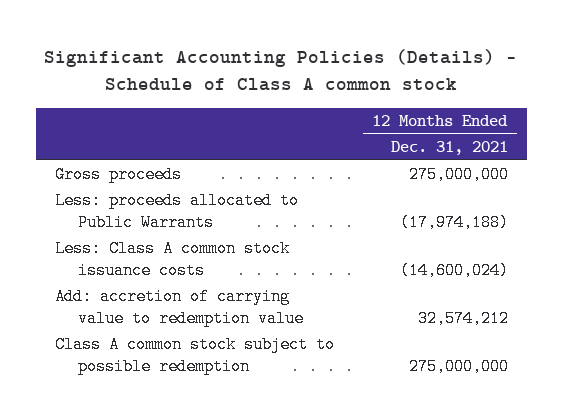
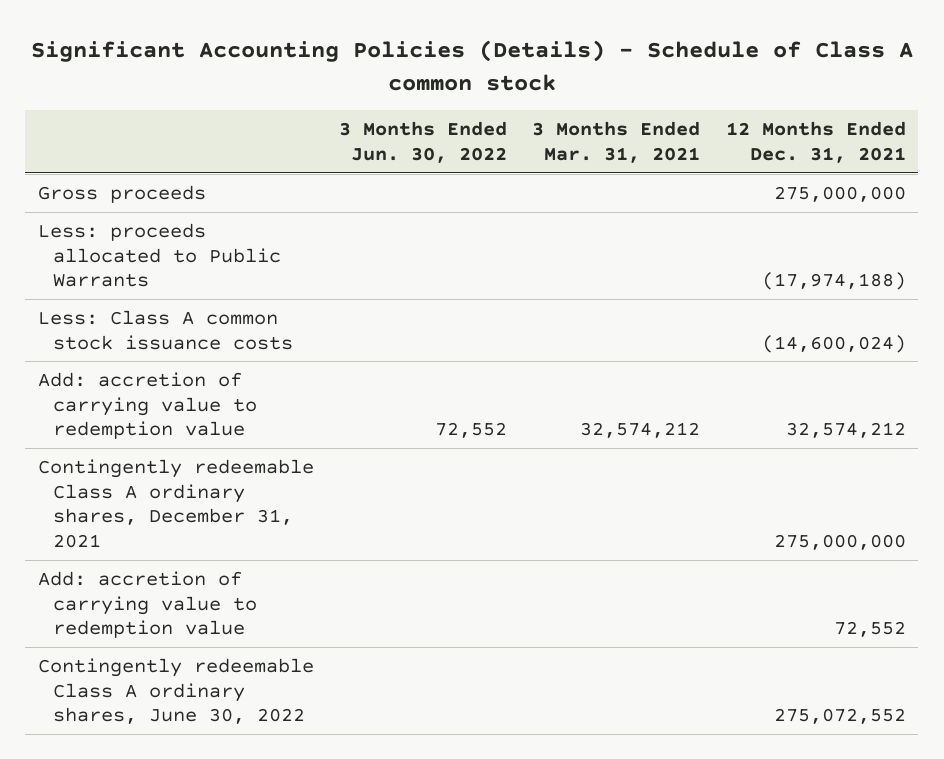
none -> [339,121,508,163] 3 Months Ended Jun. 30, 2022
none -> [532,121,701,163] 3 Months Ended Mar. 31, 2021
[55,336,336,376] Class A common stock subject to possible redemption -> [37,459,314,548] Contingently redeemable Class A ordinary shares, December 31, 2021
none -> [37,571,257,639] Add: accretion of carrying value to redemption value
none -> [37,658,314,725] Contingently redeemable Class A ordinary shares, June 30, 2022

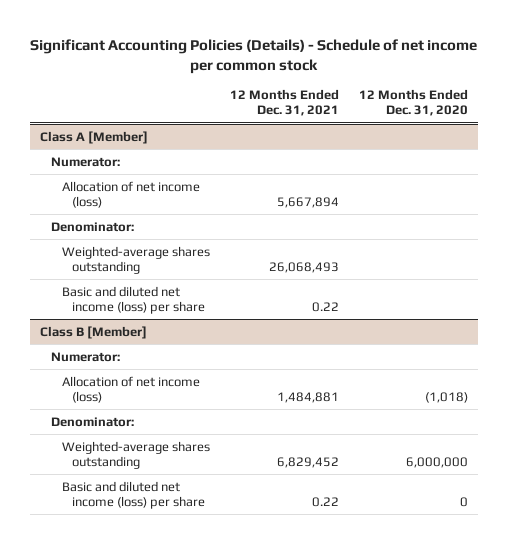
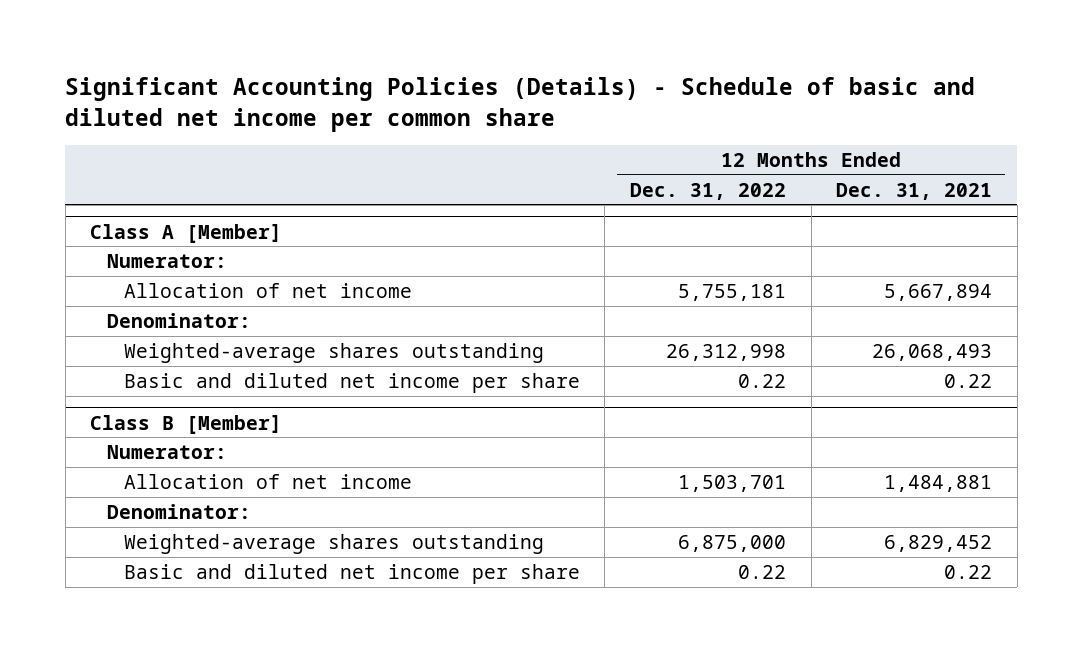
[29,38,477,74] Significant Accounting Policies (Details) - Schedule of net income per common stock -> [65,77,976,132] Significant Accounting Policies (Details) - Schedule of basic and diluted net income per common share
[358,89,468,117] 12 Months Ended Dec. 31, 2020 -> none
none -> [630,182,787,200] Dec. 31, 2022
[61,180,200,208] Allocation of net income (loss) -> [123,282,412,298] Allocation of net income
[61,285,206,314] Basic and diluted net income (loss) per share -> [123,372,580,393] Basic and diluted net income per share
[61,375,200,403] Allocation of net income (loss) -> [123,473,412,489] Allocation of net income
[61,480,206,509] Basic and diluted net income (loss) per share -> [123,563,580,584] Basic and diluted net income per share

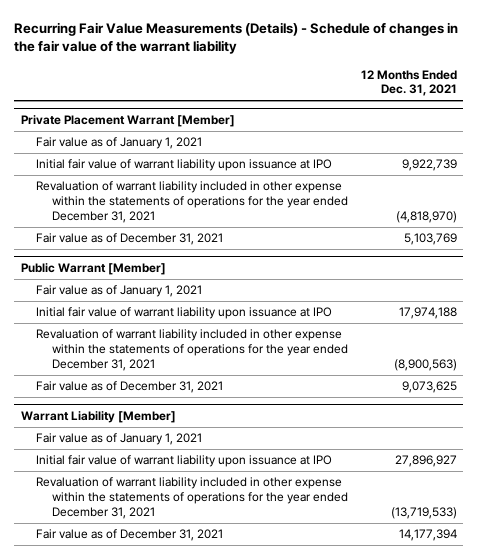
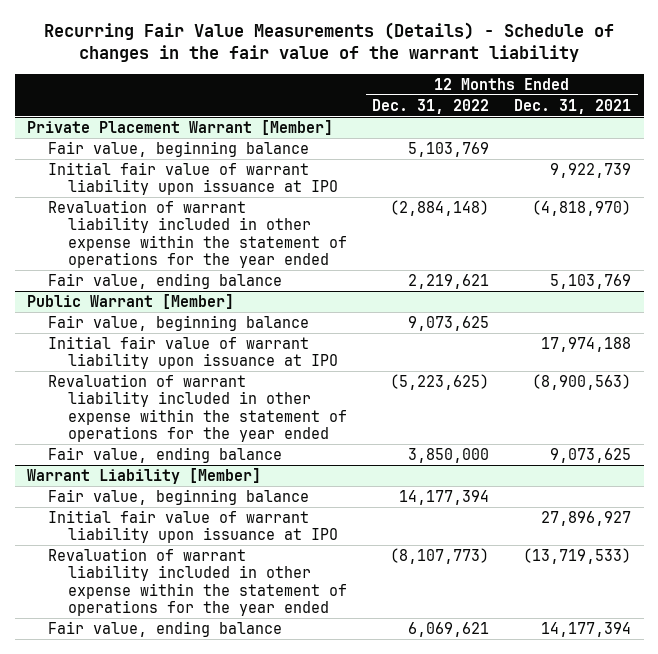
none -> [372,98,490,114] Dec. 31, 2022
[36,137,203,150] Fair value as of January 1, 2021 -> [47,140,309,157] Fair value, beginning balance
[36,181,349,224] Revaluation of warrant liability included in other expense within the statements of operations for the year ended December 31, 2021 -> [47,199,348,269] Revaluation of warrant liability included in other expense within the statement of operations for the year ended
[36,233,224,246] Fair value as of December 31, 2021 -> [47,272,282,289] Fair value, ending balance
[36,285,203,298] Fair value as of January 1, 2021 -> [47,314,309,331] Fair value, beginning balance
[36,329,349,372] Revaluation of warrant liability included in other expense within the statements of operations for the year ended December 31, 2021 -> [47,373,348,443] Revaluation of warrant liability included in other expense within the statement of operations for the year ended
[36,381,224,394] Fair value as of December 31, 2021 -> [47,446,282,463] Fair value, ending balance
[36,433,203,446] Fair value as of January 1, 2021 -> [47,488,309,505] Fair value, beginning balance
[36,477,349,520] Revaluation of warrant liability included in other expense within the statements of operations for the year ended December 31, 2021 -> [47,547,348,617] Revaluation of warrant liability included in other expense within the statement of operations for the year ended
[36,529,224,542] Fair value as of December 31, 2021 -> [47,620,282,637] Fair value, ending balance

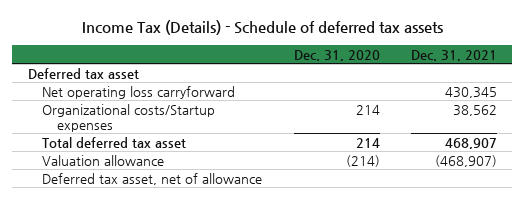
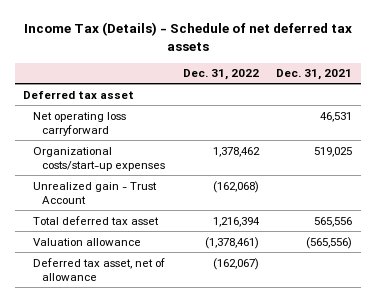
[82,20,444,36] Income Tax (Details) - Schedule of deferred tax assets -> [23,21,352,52] Income Tax (Details) - Schedule of net deferred tax assets
[293,49,380,61] Dec. 31, 2020 -> none
none -> [182,69,259,81] Dec. 31, 2022
[444,86,497,98] 430,345 -> [320,111,353,122] 46,531
[42,103,216,132] Organizational costs/Startup expenses -> [32,146,166,171] Organizational costs/start-up expenses
[452,104,497,116] 38,562 -> [314,146,353,157] 519,025
none -> [32,181,157,204] Unrealized gain - Trust Account
[444,137,497,149] 468,907 -> [314,216,353,227] 565,556
[434,154,497,167] (468,907) -> [306,236,353,249] (565,556)

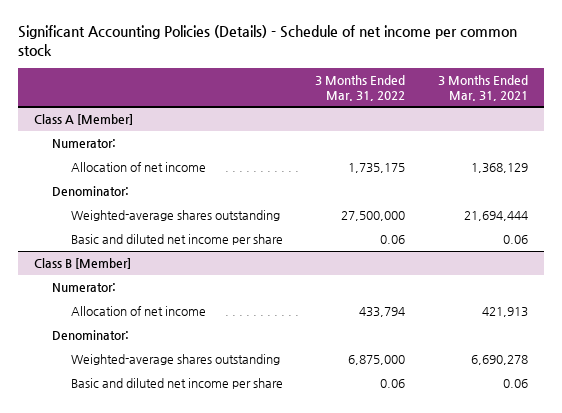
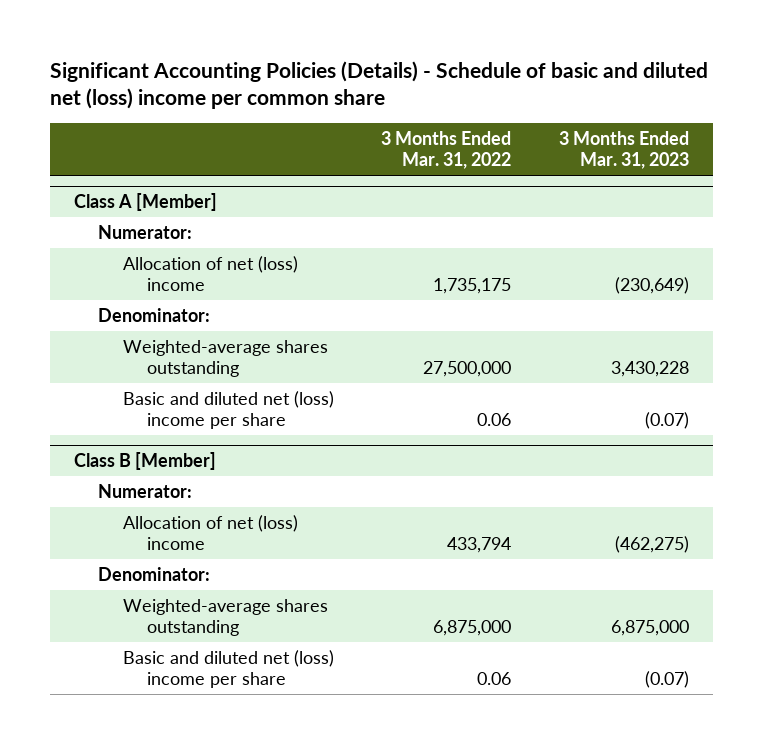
[17,25,517,57] Significant Accounting Policies (Details) - Schedule of net income per common stock -> [50,60,709,110] Significant Accounting Policies (Details) - Schedule of basic and diluted net (loss) income per common share
[438,74,529,101] 3 Months Ended Mar. 31, 2021 -> none
none -> [559,130,690,170] 3 Months Ended Mar. 31, 2023
[70,162,206,173] Allocation of net income -> [122,255,298,291] Allocation of net (loss) income
[70,234,283,246] Basic and diluted net income per share -> [122,390,334,429] Basic and diluted net (loss) income per share
[70,306,206,317] Allocation of net income -> [122,514,298,550] Allocation of net (loss) income
[70,378,283,390] Basic and diluted net income per share -> [122,649,334,688] Basic and diluted net (loss) income per share

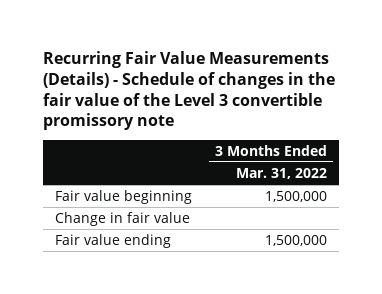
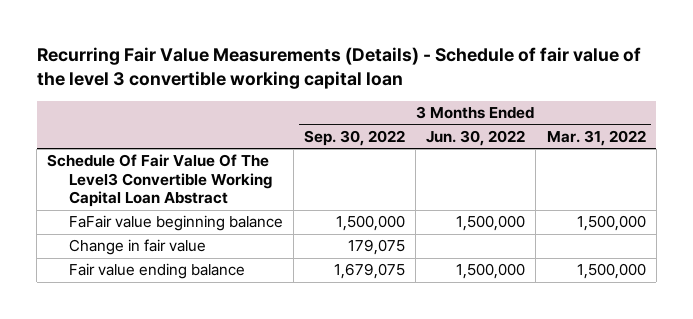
[43,51,336,131] Recurring Fair Value Measurements (Details) - Schedule of changes in the fair value of the Level 3 convertible promissory note -> [36,46,641,89] Recurring Fair Value Measurements (Details) - Schedule of fair value of the level 3 convertible working capital loan
none -> [304,129,406,146] Sep. 30, 2022
none -> [426,129,526,146] Jun. 30, 2022
none -> [47,154,273,208] Schedule Of Fair Value Of The Level3 Convertible Working Capital Loan Abstract
[54,189,192,204] Fair value beginning -> [69,215,284,232] FaFair value beginning balance
[54,233,171,248] Fair value ending -> [69,263,246,280] Fair value ending balance

